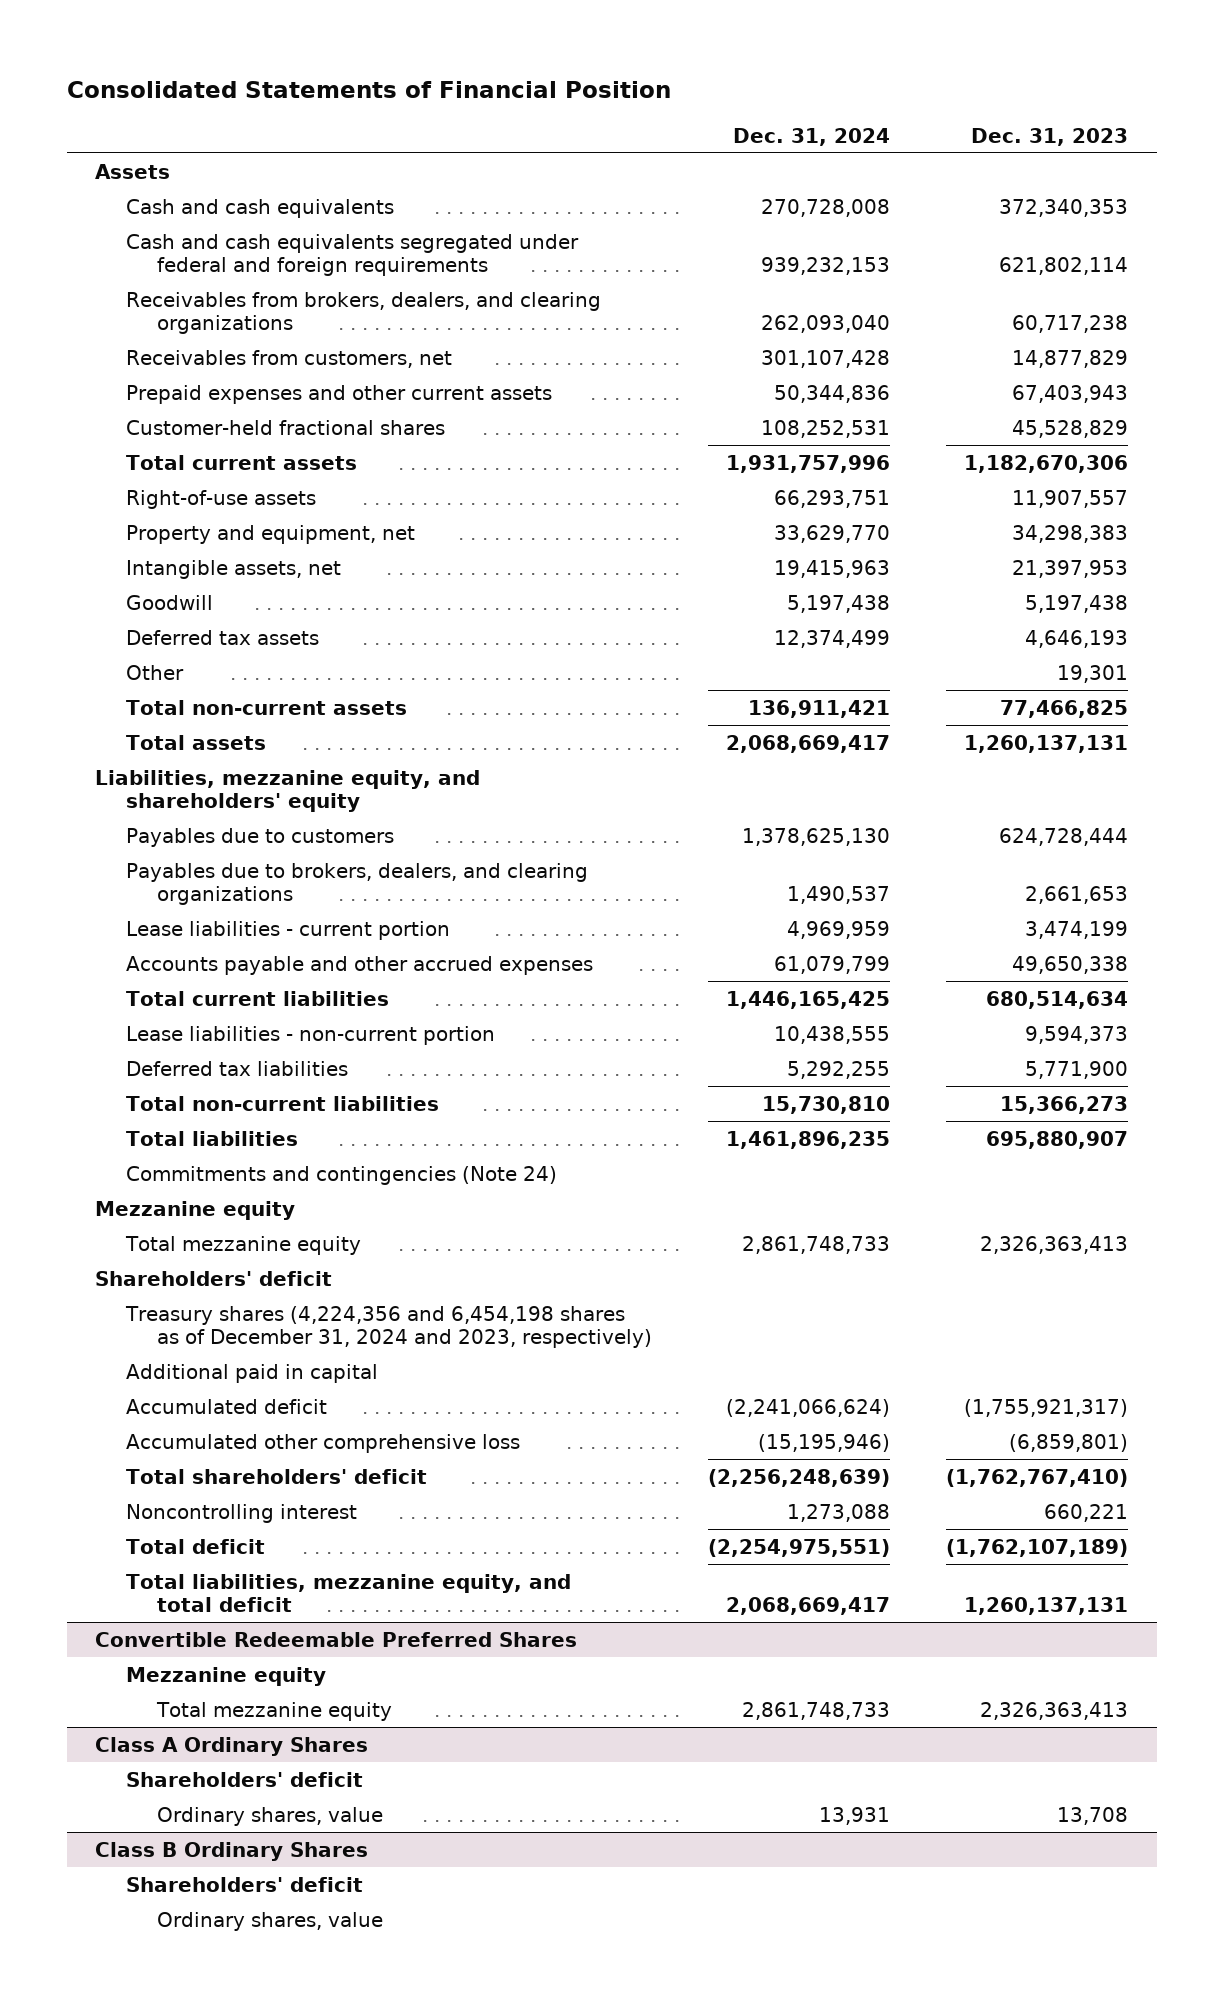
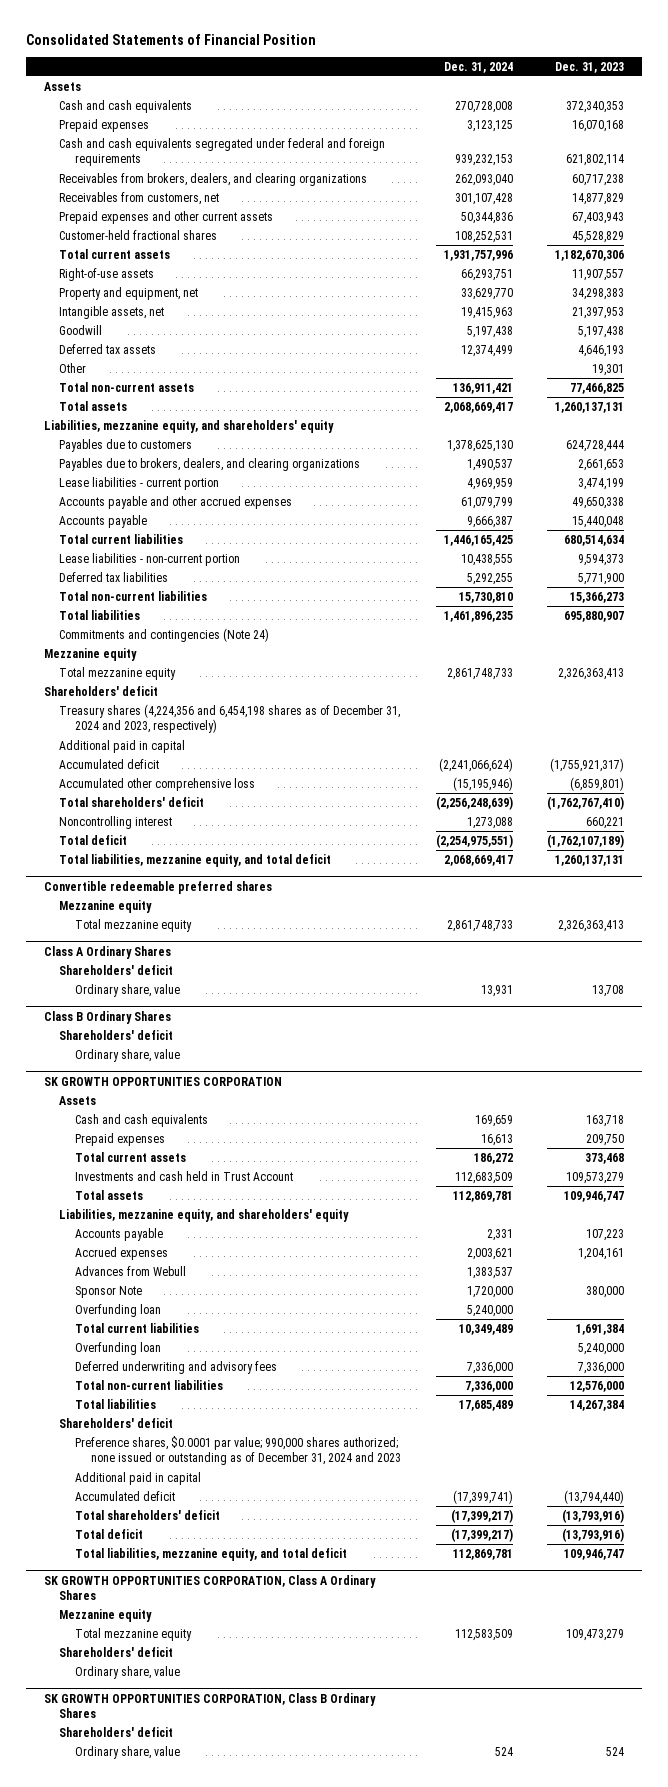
none -> [59,118,150,132] Prepaid expenses
none -> [59,514,148,528] Accounts payable
[95,1631,578,1647] Convertible Redeemable Preferred Shares -> [43,880,272,894] Convertible redeemable preferred shares
[157,1806,384,1826] Ordinary shares, value -> [75,983,181,997] Ordinary share, value
[157,1911,384,1931] Ordinary shares, value -> [75,1048,181,1062] Ordinary share, value
none -> [43,1076,282,1086] SK GROWTH OPPORTUNITIES CORPORATION
none -> [59,1095,97,1105] Assets
none -> [75,1113,209,1127] Cash and cash equivalents
none -> [75,1132,166,1146] Prepaid expenses
none -> [75,1151,187,1162] Total current assets
none -> [75,1170,294,1181] Investments and cash held in Trust Account
none -> [75,1189,144,1200] Total assets
none -> [59,1208,350,1222] Liabilities, mezzanine equity, and shareholders' equity
none -> [75,1227,164,1241] Accounts payable
none -> [75,1246,169,1260] Accrued expenses
none -> [75,1265,187,1276] Advances from Webull
none -> [75,1285,143,1298] Sponsor Note
none -> [75,1303,162,1317] Overfunding loan
none -> [75,1322,200,1333] Total current liabilities
none -> [75,1341,162,1355] Overfunding loan
none -> [75,1360,278,1374] Deferred underwriting and advisory fees
none -> [75,1379,224,1390] Total non-current liabilities
none -> [75,1398,157,1409] Total liabilities
none -> [59,1417,174,1428] Shareholders' deficit
none -> [75,1435,401,1466] Preference shares, $0.0001 par value; 990,000 shares authorized; none issued or outstanding as of December 31, 2024 and 2023
none -> [75,1471,202,1485] Additional paid in capital
none -> [75,1490,176,1501] Accumulated deficit
none -> [75,1509,221,1520] Total shareholders' deficit
none -> [75,1528,144,1539] Total deficit
none -> [75,1547,348,1561] Total liabilities, mezzanine equity, and total deficit
none -> [43,1574,376,1601] SK GROWTH OPPORTUNITIES CORPORATION, Class A Ordinary Shares
none -> [59,1608,153,1622] Mezzanine equity
none -> [75,1627,193,1641] Total mezzanine equity
none -> [59,1646,174,1657] Shareholders' deficit
none -> [75,1665,181,1679] Ordinary share, value
none -> [43,1692,376,1719] SK GROWTH OPPORTUNITIES CORPORATION, Class B Ordinary Shares
none -> [59,1726,174,1737] Shareholders' deficit
none -> [75,1745,181,1759] Ordinary share, value

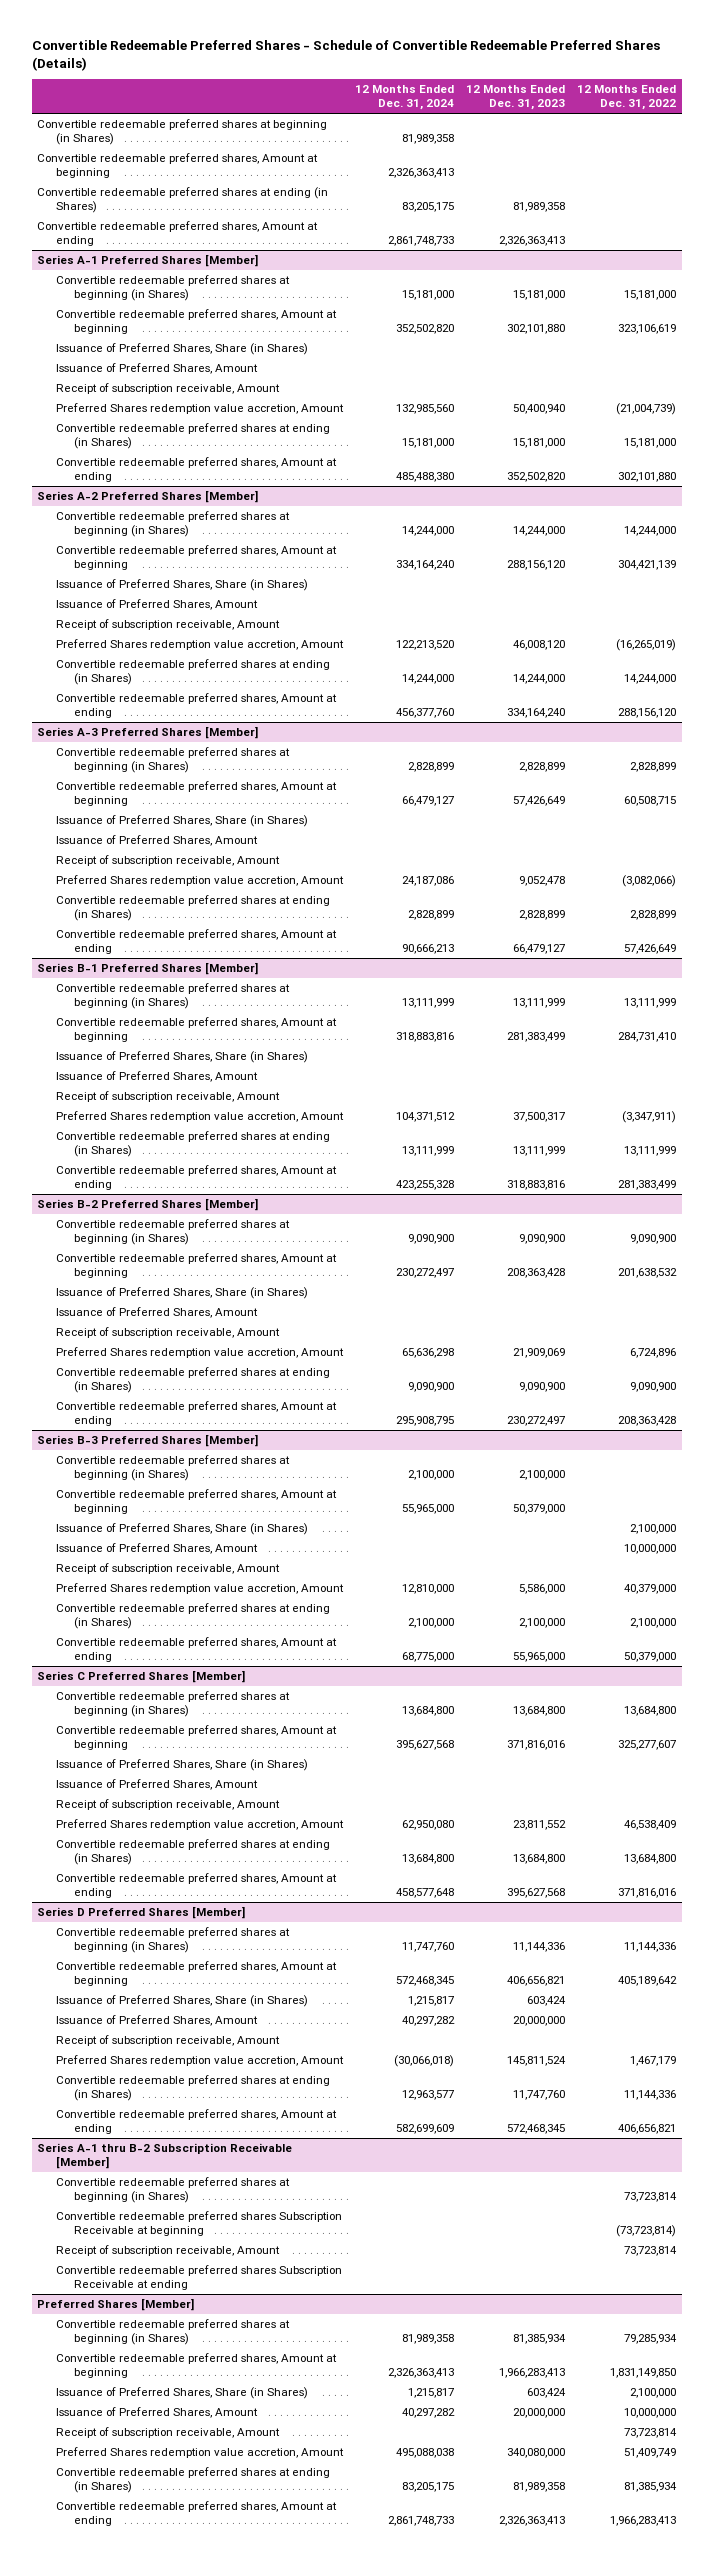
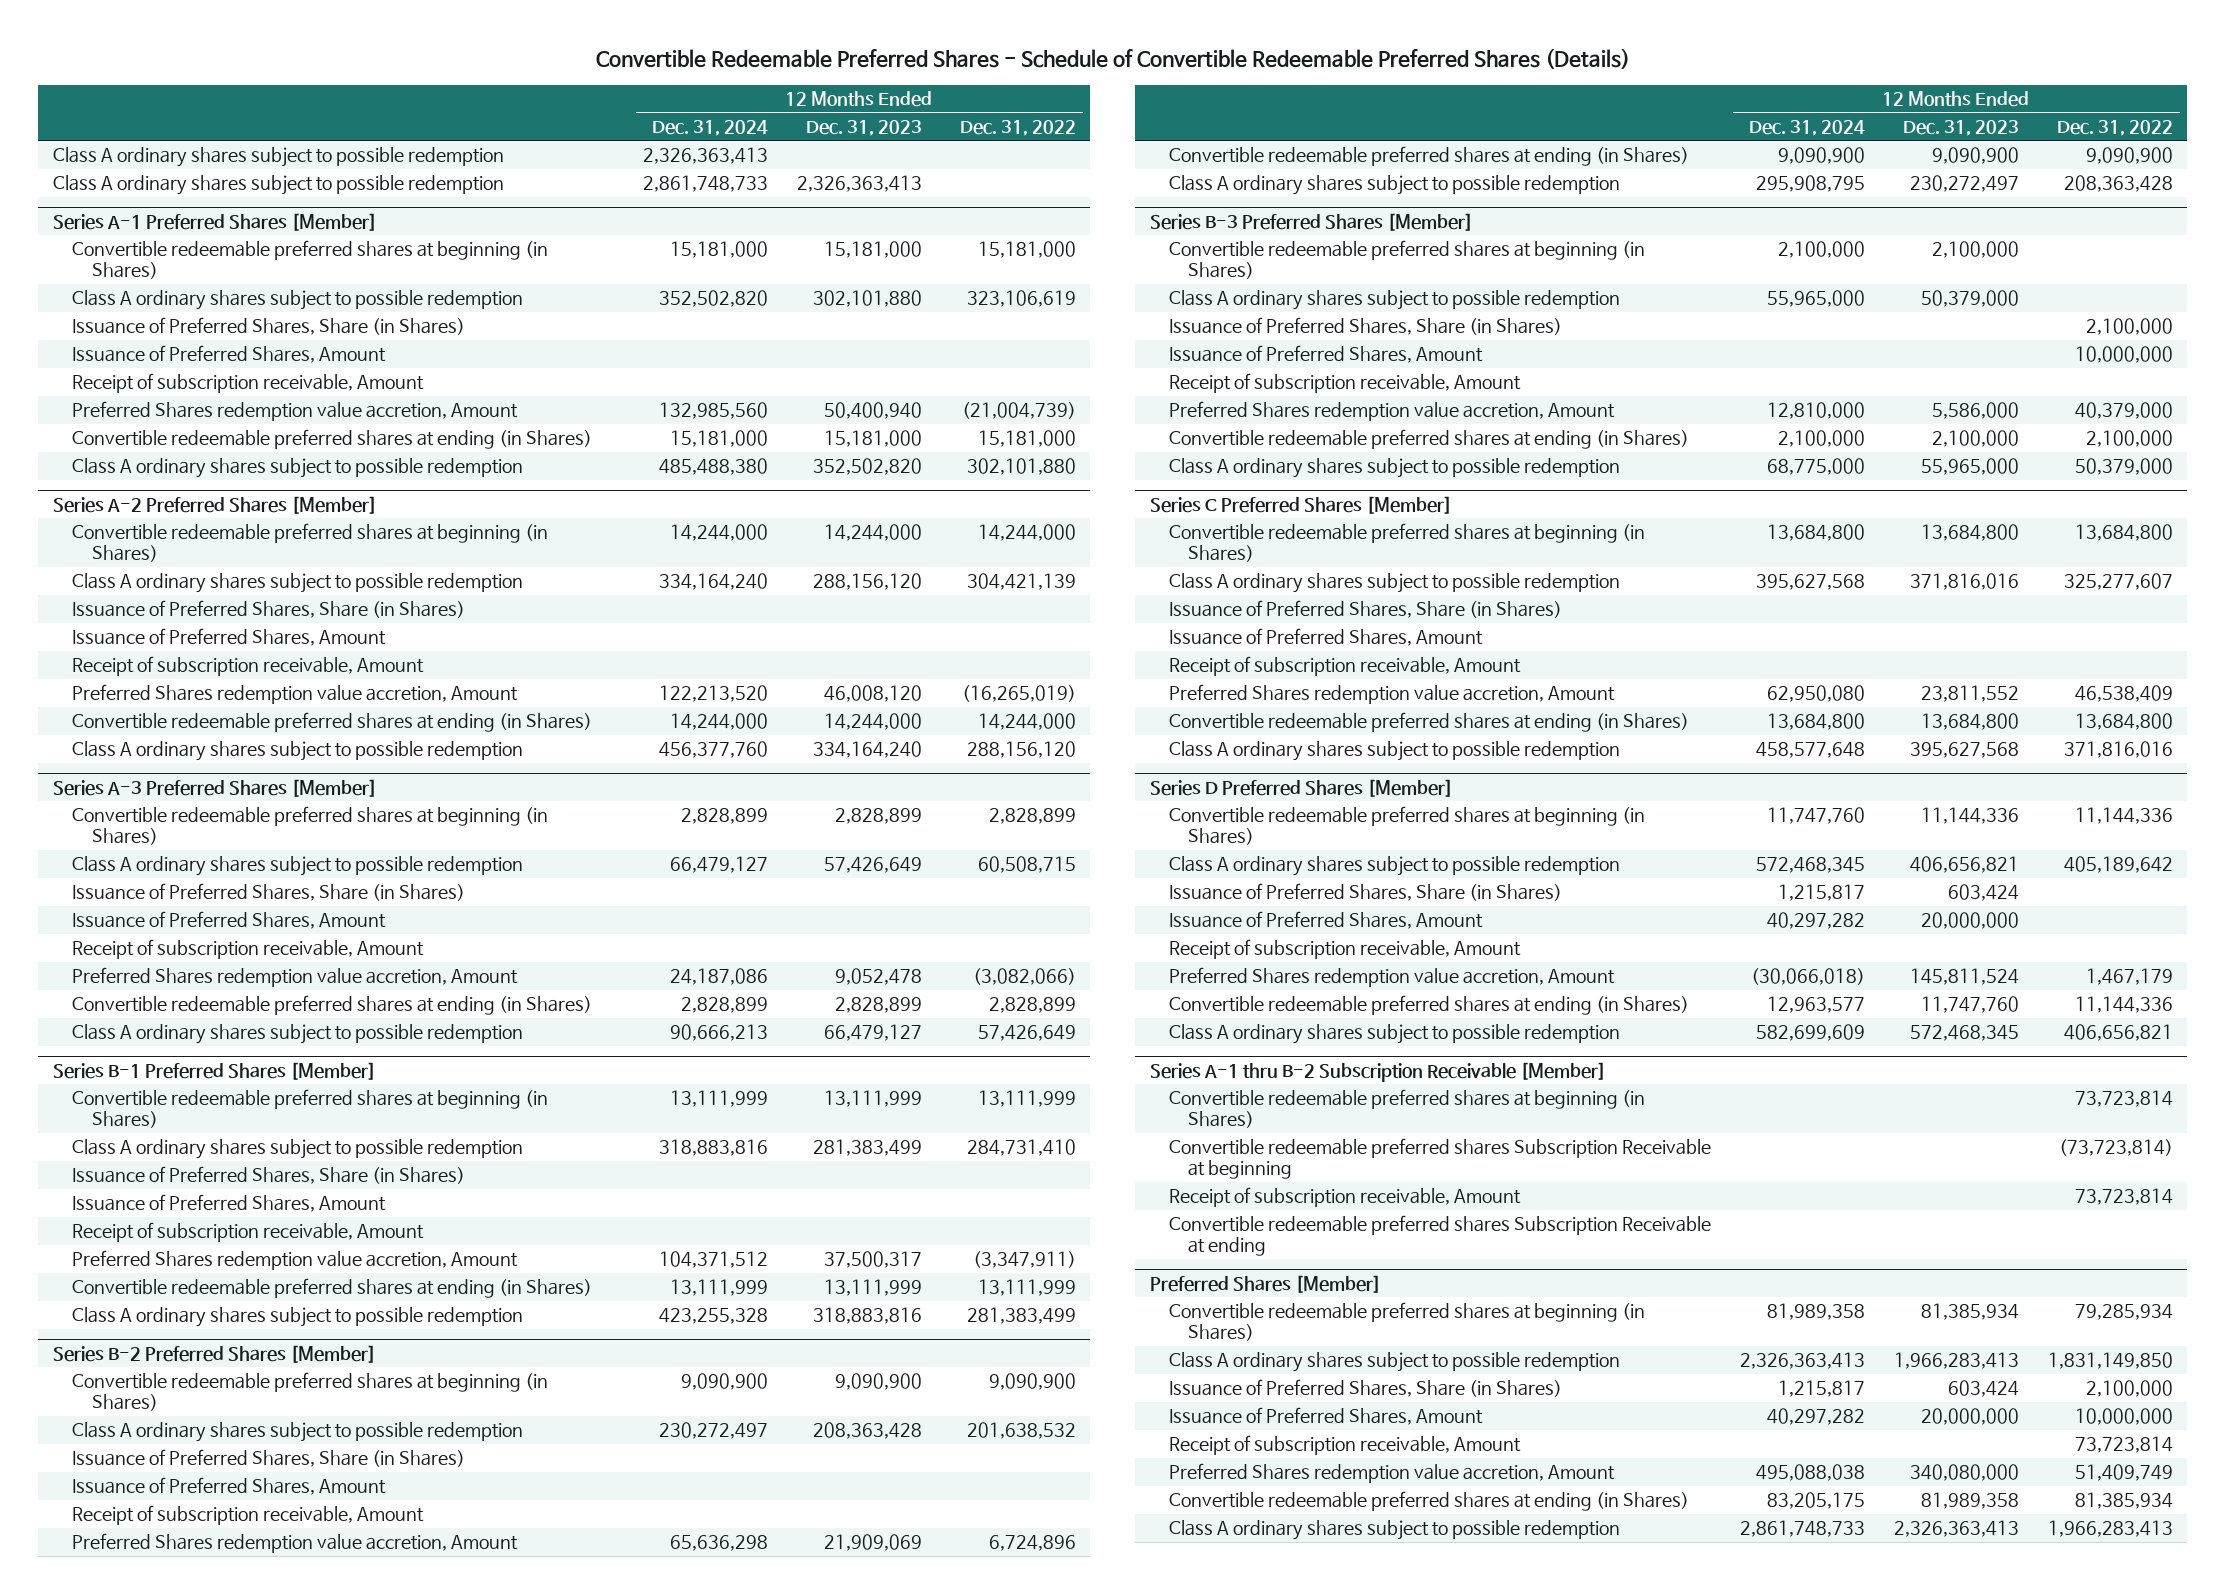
[37,119,328,145] Convertible redeemable preferred shares at beginning (in Shares) -> none
[37,187,329,213] Convertible redeemable preferred shares at ending (in Shares) -> none
[37,153,319,178] Convertible redeemable preferred shares, Amount at beginning -> [52,147,504,168] Class A ordinary shares subject to possible redemption
[37,221,319,246] Convertible redeemable preferred shares, Amount at ending -> [52,175,504,196] Class A ordinary shares subject to possible redemption
[55,309,337,334] Convertible redeemable preferred shares, Amount at beginning -> [72,290,524,311] Class A ordinary shares subject to possible redemption
[55,457,337,482] Convertible redeemable preferred shares, Amount at ending -> [72,458,524,479] Class A ordinary shares subject to possible redemption
[55,545,337,570] Convertible redeemable preferred shares, Amount at beginning -> [72,573,524,594] Class A ordinary shares subject to possible redemption
[55,693,337,718] Convertible redeemable preferred shares, Amount at ending -> [72,741,524,762] Class A ordinary shares subject to possible redemption
[55,781,337,806] Convertible redeemable preferred shares, Amount at beginning -> [72,856,524,877] Class A ordinary shares subject to possible redemption
[55,929,337,954] Convertible redeemable preferred shares, Amount at ending -> [72,1024,524,1045] Class A ordinary shares subject to possible redemption
[55,1017,337,1042] Convertible redeemable preferred shares, Amount at beginning -> [72,1139,524,1160] Class A ordinary shares subject to possible redemption
[55,1165,337,1190] Convertible redeemable preferred shares, Amount at ending -> [72,1307,524,1328] Class A ordinary shares subject to possible redemption
[55,1253,337,1278] Convertible redeemable preferred shares, Amount at beginning -> [72,1422,524,1443] Class A ordinary shares subject to possible redemption
[55,1401,337,1426] Convertible redeemable preferred shares, Amount at ending -> [1169,175,1621,196] Class A ordinary shares subject to possible redemption
[55,1489,337,1514] Convertible redeemable preferred shares, Amount at beginning -> [1169,290,1621,311] Class A ordinary shares subject to possible redemption
[55,1637,337,1662] Convertible redeemable preferred shares, Amount at ending -> [1169,458,1621,479] Class A ordinary shares subject to possible redemption
[55,1725,337,1750] Convertible redeemable preferred shares, Amount at beginning -> [1169,573,1621,594] Class A ordinary shares subject to possible redemption
[55,1873,337,1898] Convertible redeemable preferred shares, Amount at ending -> [1169,741,1621,762] Class A ordinary shares subject to possible redemption
[55,1961,337,1986] Convertible redeemable preferred shares, Amount at beginning -> [1169,856,1621,877] Class A ordinary shares subject to possible redemption
[55,2109,337,2134] Convertible redeemable preferred shares, Amount at ending -> [1169,1024,1621,1045] Class A ordinary shares subject to possible redemption
[55,2353,337,2378] Convertible redeemable preferred shares, Amount at beginning -> [1169,1352,1621,1373] Class A ordinary shares subject to possible redemption
[55,2501,337,2526] Convertible redeemable preferred shares, Amount at ending -> [1169,1520,1621,1541] Class A ordinary shares subject to possible redemption

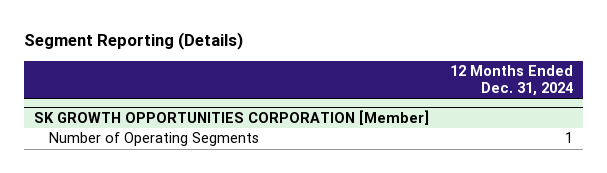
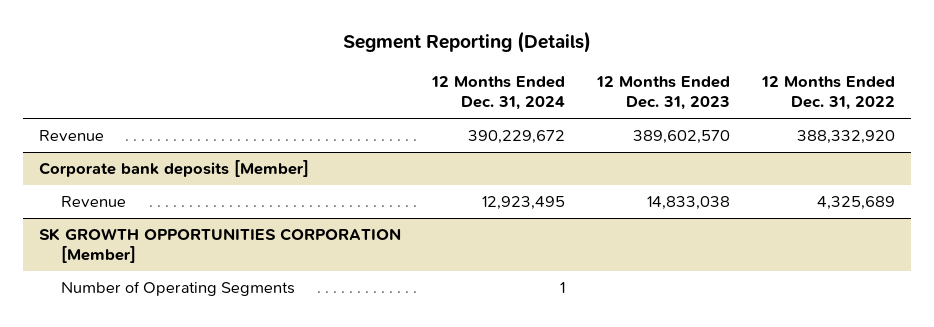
none -> [596,76,731,111] 12 Months Ended Dec. 31, 2023
none -> [761,76,896,111] 12 Months Ended Dec. 31, 2022
none -> [38,130,104,142] Revenue
none -> [38,160,309,178] Corporate bank deposits [Member]
none -> [61,196,127,208] Revenue

